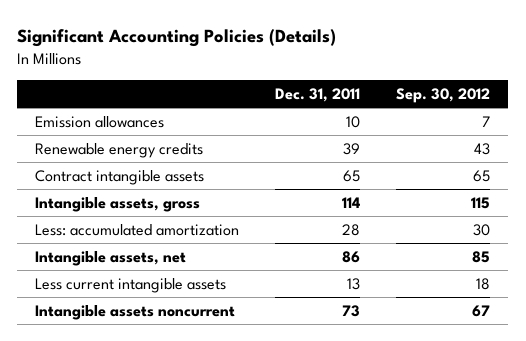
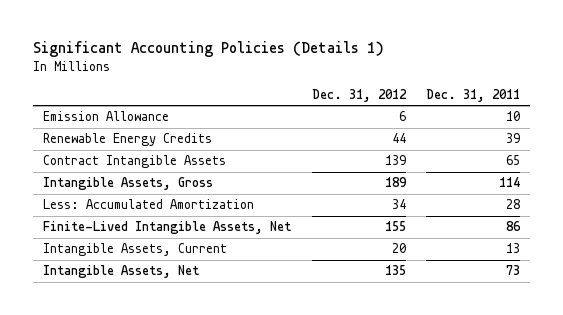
[17,29,337,48] Significant Accounting Policies (Details) -> [33,41,385,58] Significant Accounting Policies (Details 1)
[396,88,491,104] Sep. 30, 2012 -> none
none -> [311,88,407,102] Dec. 31, 2012
[35,115,165,128] Emission allowances -> [43,111,170,122] Emission Allowance
[35,142,204,158] Renewable energy credits -> [43,133,213,147] Renewable Energy Credits
[35,169,205,185] Contract intangible assets -> [43,155,227,169] Contract Intangible Assets
[35,196,201,212] Intangible assets, gross -> [43,177,214,191] Intangible Assets, Gross
[35,223,240,236] Less: accumulated amortization -> [43,199,255,210] Less: Accumulated Amortization
[35,250,187,266] Intangible assets, net -> [43,221,292,235] Finite-Lived Intangible Assets, Net
[35,277,227,293] Less current intangible assets -> [43,243,228,257] Intangible Assets, Current
[35,304,236,320] Intangible assets noncurrent -> [43,265,200,279] Intangible Assets, Net

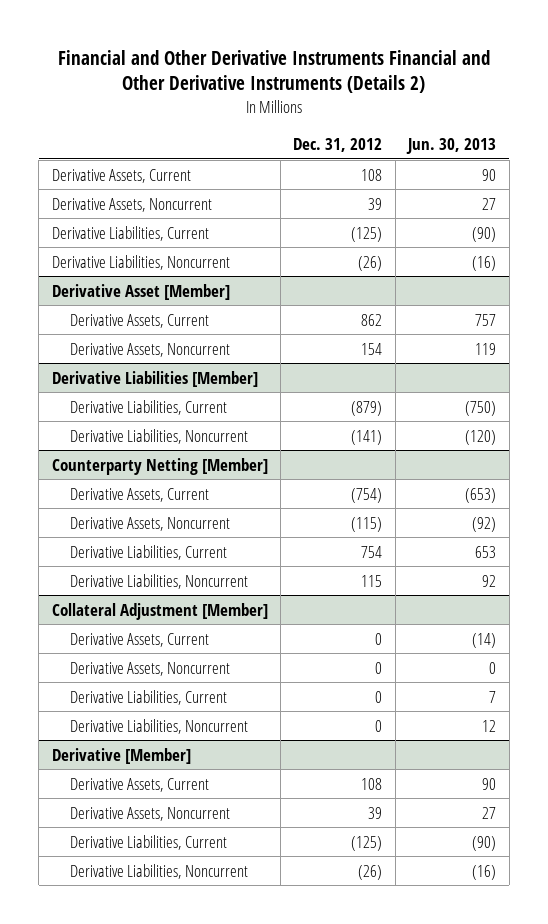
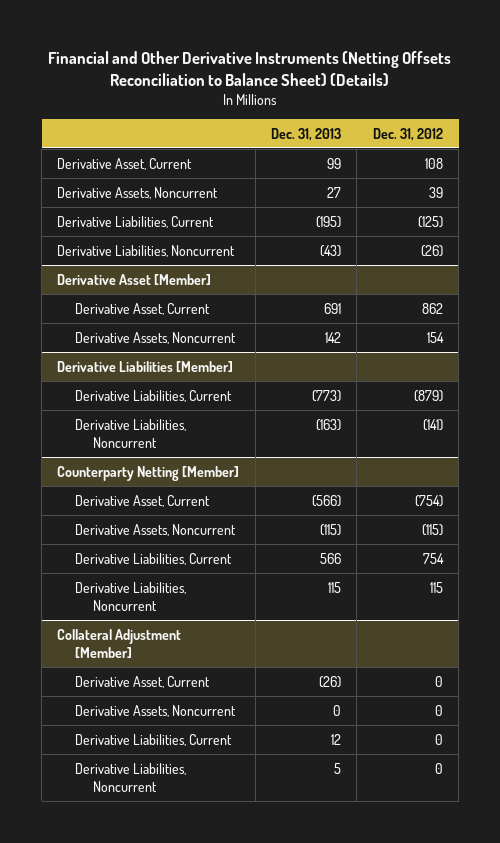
[57,49,490,94] Financial and Other Derivative Instruments Financial and Other Derivative Instruments (Details 2) -> [48,50,452,86] Financial and Other Derivative Instruments (Netting Offsets Reconciliation to Balance Sheet) (Details)
[406,138,497,155] Jun. 30, 2013 -> none
none -> [271,127,342,141] Dec. 31, 2013
[51,168,191,183] Derivative Assets, Current -> [57,157,193,170] Derivative Asset, Current
[70,313,210,328] Derivative Assets, Current -> [75,302,211,315] Derivative Asset, Current
[70,487,210,502] Derivative Assets, Current -> [75,494,211,507] Derivative Asset, Current
[70,632,210,647] Derivative Assets, Current -> [75,675,211,688] Derivative Asset, Current
[51,747,191,764] Derivative [Member] -> none
[70,777,210,792] Derivative Assets, Current -> none
[70,806,231,821] Derivative Assets, Noncurrent -> none
[70,834,228,850] Derivative Liabilities, Current -> none
[70,863,249,879] Derivative Liabilities, Noncurrent -> none

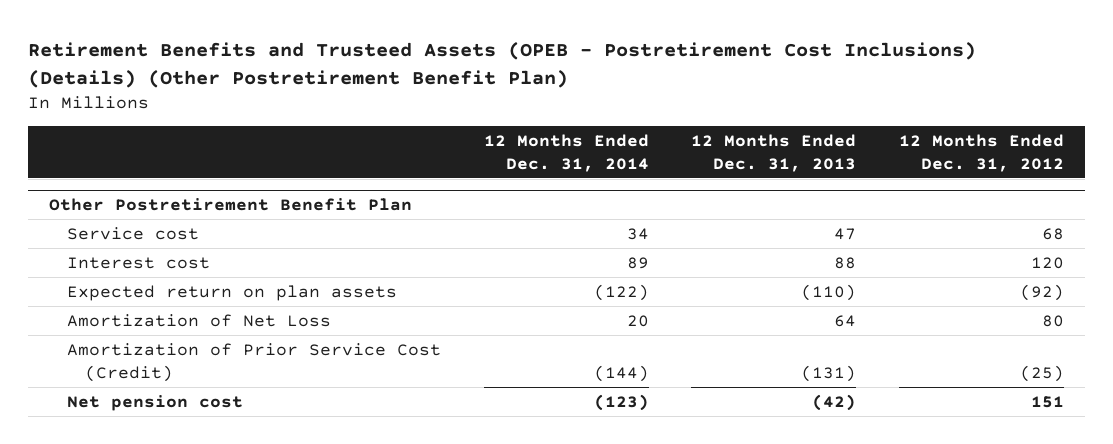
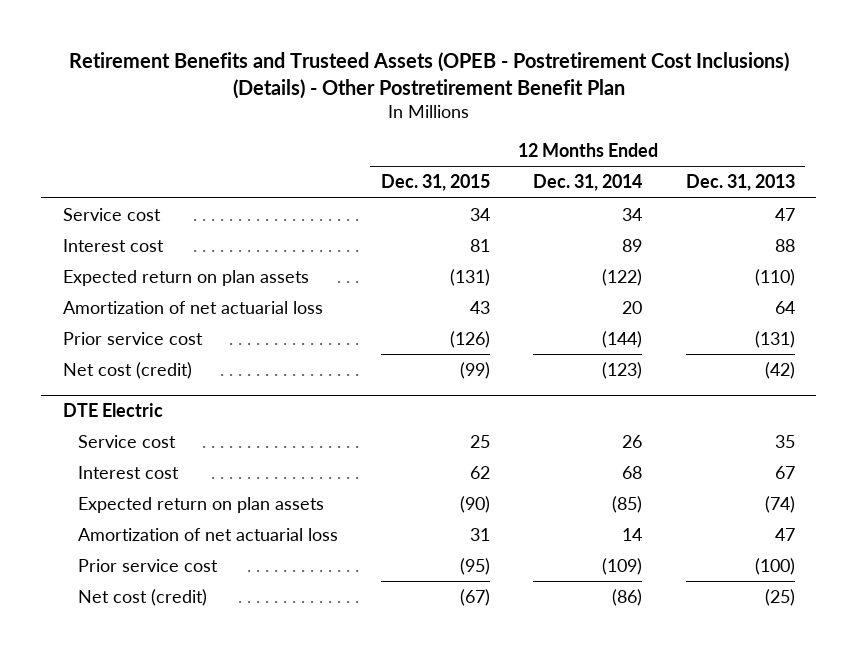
[27,41,976,88] Retirement Benefits and Trusteed Assets (OPEB - Postretirement Cost Inclusions) (Details) (Other Postretirement Benefit Plan) -> [68,51,789,99] Retirement Benefits and Trusteed Assets (OPEB - Postretirement Cost Inclusions) (Details) - Other Postretirement Benefit Plan
[898,133,1064,172] 12 Months Ended Dec. 31, 2012 -> none
none -> [381,174,491,192] Dec. 31, 2015
[49,198,413,212] Other Postretirement Benefit Plan -> none
[67,313,332,327] Amortization of Net Loss -> [62,300,323,314] Amortization of net actuarial loss
[67,342,442,382] Amortization of Prior Service Cost (Credit) -> [62,331,203,345] Prior service cost
[67,394,244,411] Net pension cost -> [62,361,192,379] Net cost (credit)
none -> [62,403,163,418] DTE Electric
none -> [77,434,176,448] Service cost
none -> [77,465,179,479] Interest cost
none -> [77,496,324,513] Expected return on plan assets
none -> [77,527,338,541] Amortization of net actuarial loss
none -> [77,558,218,572] Prior service cost
none -> [77,588,207,606] Net cost (credit)

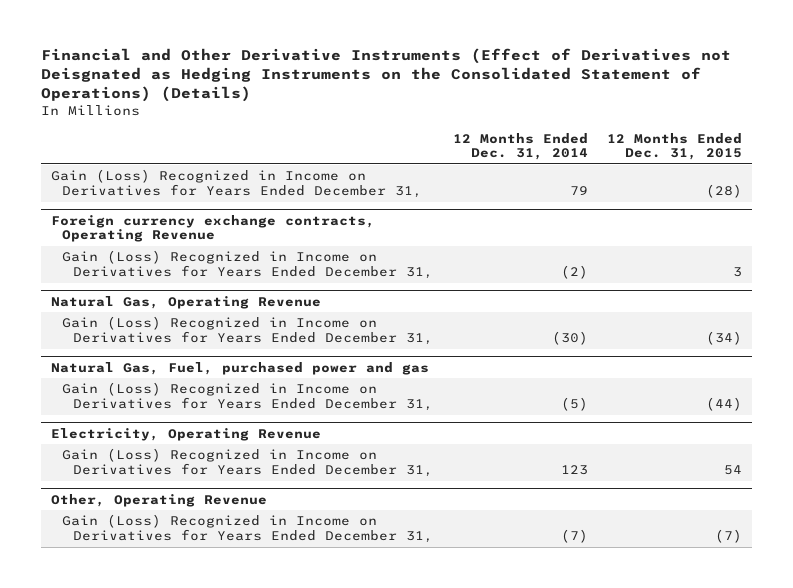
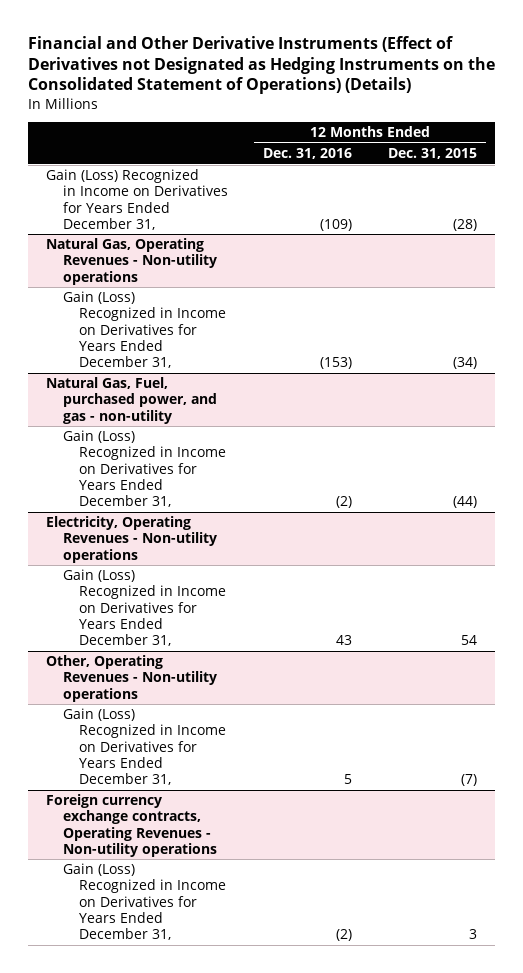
[41,48,732,103] Financial and Other Derivative Instruments (Effect of Derivatives not Deisgnated as Hedging Instruments on the Consolidated Statement of Operations) (Details) -> [28,35,496,95] Financial and Other Derivative Instruments (Effect of Derivatives not Designated as Hedging Instruments on the Consolidated Statement of Operations) (Details)
[452,132,588,161] 12 Months Ended Dec. 31, 2014 -> none
none -> [263,148,353,160] Dec. 31, 2016
[50,214,375,243] Foreign currency exchange contracts, Operating Revenue -> none
[62,250,434,279] Gain (Loss) Recognized in Income on Derivatives for Years Ended December 31, -> none
[50,295,321,309] Natural Gas, Operating Revenue -> none
none -> [45,238,217,285] Natural Gas, Operating Revenues - Non-utility operations
[50,361,429,375] Natural Gas, Fuel, purchased power and gas -> [45,377,217,424] Natural Gas, Fuel, purchased power, and gas - non-utility
[50,427,321,441] Electricity, Operating Revenue -> none
none -> [45,516,217,563] Electricity, Operating Revenues - Non-utility operations
[50,493,267,507] Other, Operating Revenue -> none
none -> [45,655,217,702] Other, Operating Revenues - Non-utility operations
none -> [45,794,217,857] Foreign currency exchange contracts, Operating Revenues - Non-utility operations
none -> [62,863,227,940] Gain (Loss) Recognized in Income on Derivatives for Years Ended December 31,

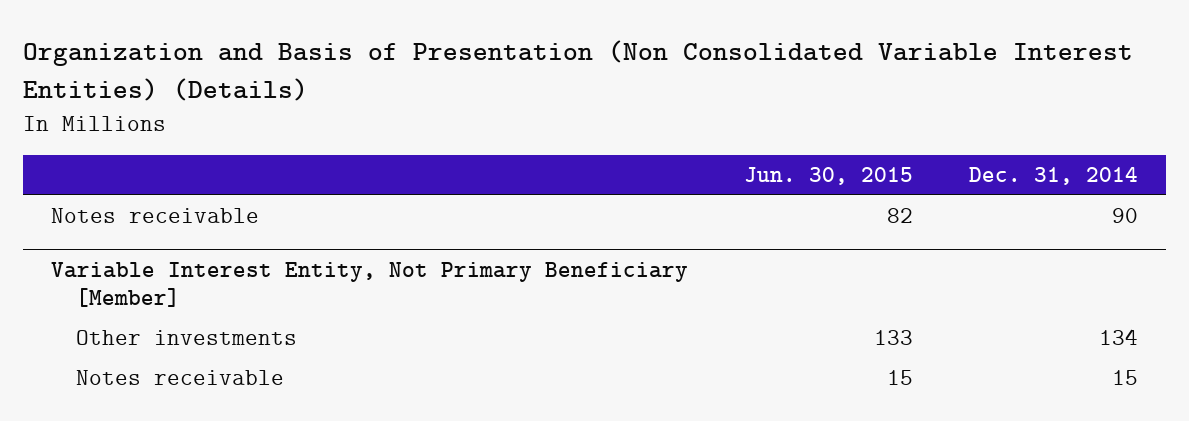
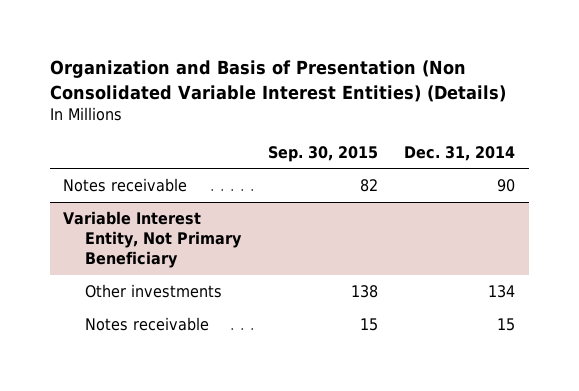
[744,167,914,186] Jun. 30, 2015 -> none
none -> [267,145,378,162] Sep. 30, 2015
[50,262,688,308] Variable Interest Entity, Not Primary Beneficiary [Member] -> [63,211,243,269] Variable Interest Entity, Not Primary Beneficiary

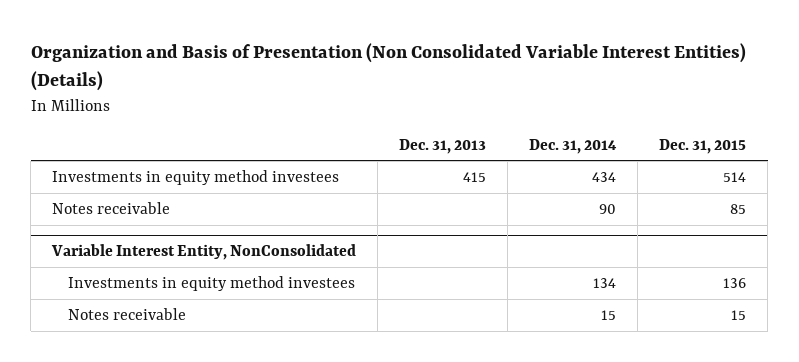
[267,145,378,162] Sep. 30, 2015 -> none
none -> [399,138,487,154] Dec. 31, 2013
none -> [659,138,747,154] Dec. 31, 2015
none -> [52,169,340,185] Investments in equity method investees
[63,211,243,269] Variable Interest Entity, Not Primary Beneficiary -> [51,244,357,261] Variable Interest Entity, NonConsolidated
[85,284,223,299] Other investments -> [67,275,355,291] Investments in equity method investees

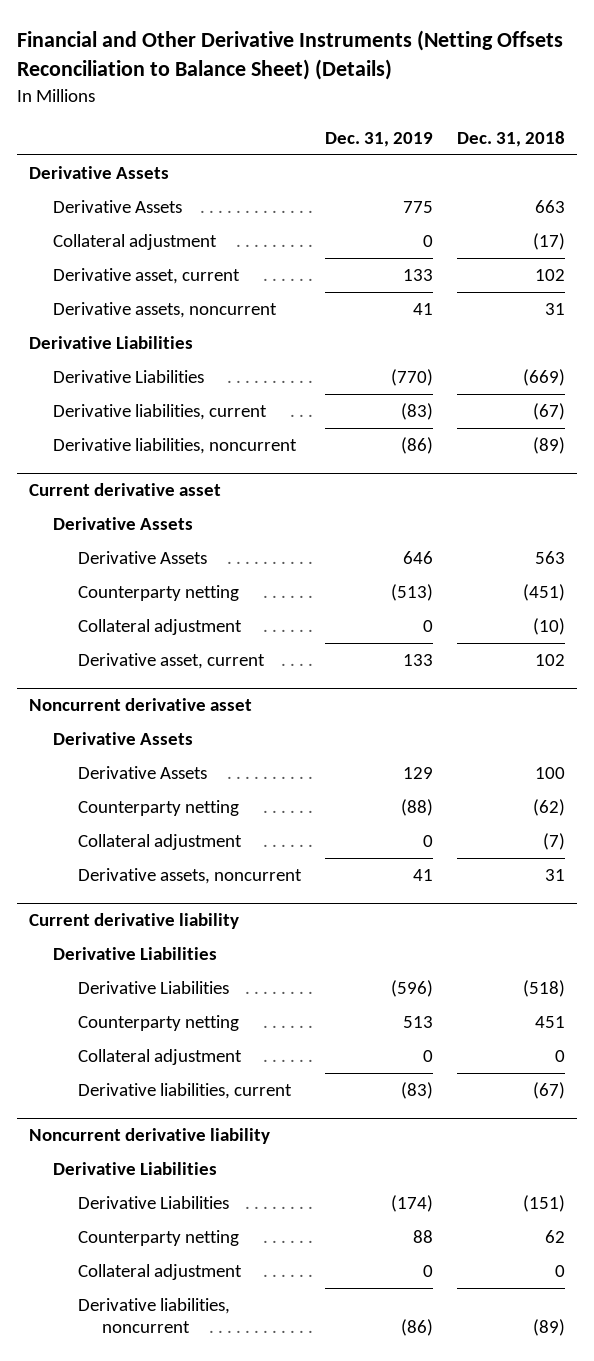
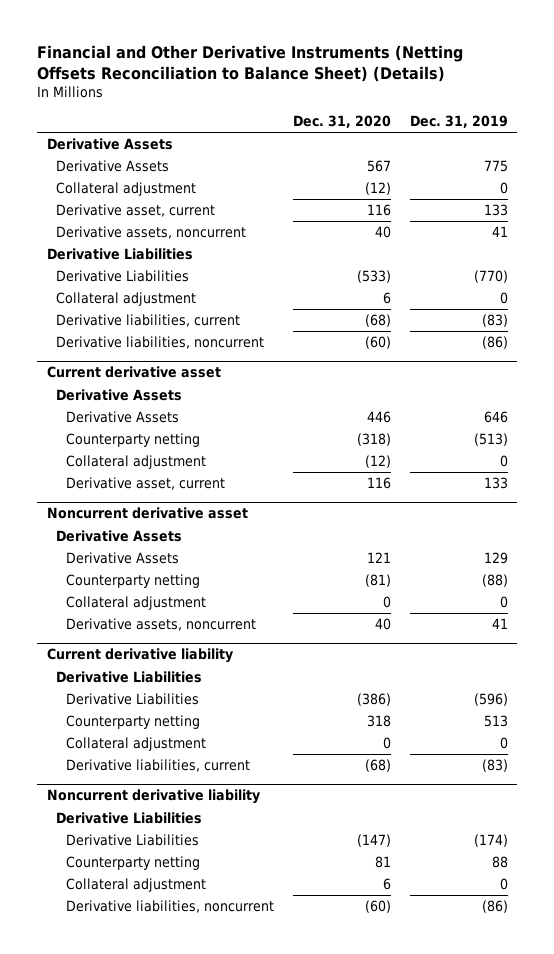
[457,131,566,148] Dec. 31, 2018 -> none
none -> [292,115,391,129] Dec. 31, 2020
none -> [56,291,197,306] Collateral adjustment

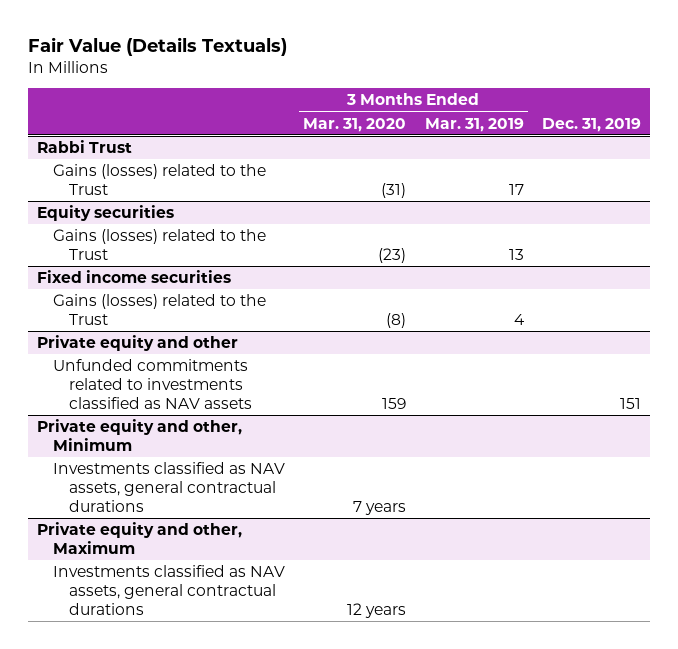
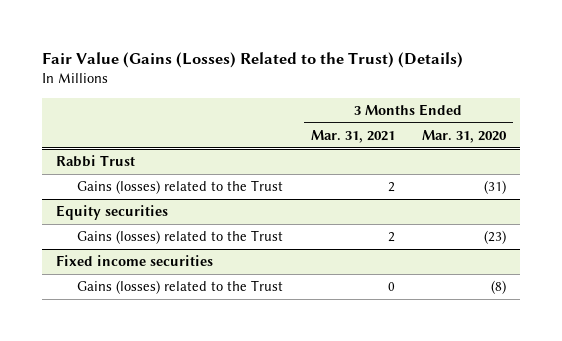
[27,36,287,56] Fair Value (Details Textuals) -> [41,52,463,69] Fair Value (Gains (Losses) Related to the Trust) (Details)
[424,117,524,132] Mar. 31, 2019 -> none
[541,117,641,132] Dec. 31, 2019 -> none
none -> [310,129,395,143] Mar. 31, 2021
[36,335,238,352] Private equity and other -> none
[52,359,252,409] Unfunded commitments related to investments classified as NAV assets -> none
[36,419,242,451] Private equity and other, Minimum -> none
[52,462,285,512] Investments classified as NAV assets, general contractual durations -> none
[36,522,242,554] Private equity and other, Maximum -> none
[52,565,285,615] Investments classified as NAV assets, general contractual durations -> none

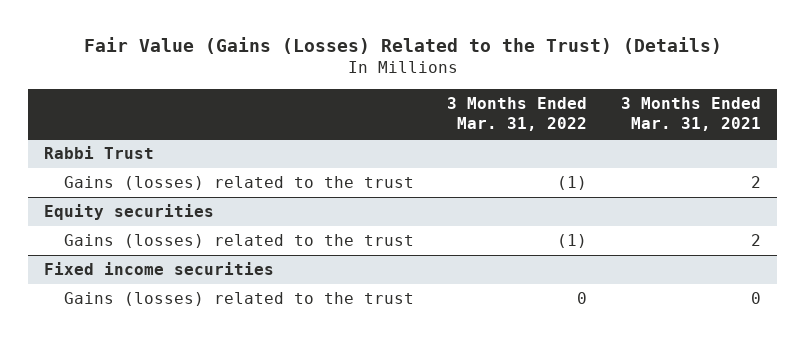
[422,129,508,143] Mar. 31, 2020 -> none
none -> [447,97,588,132] 3 Months Ended Mar. 31, 2022
[77,180,284,195] Gains (losses) related to the Trust -> [63,176,414,191] Gains (losses) related to the trust
[77,230,284,245] Gains (losses) related to the Trust -> [63,234,414,249] Gains (losses) related to the trust
[77,280,284,295] Gains (losses) related to the Trust -> [63,292,414,307] Gains (losses) related to the trust

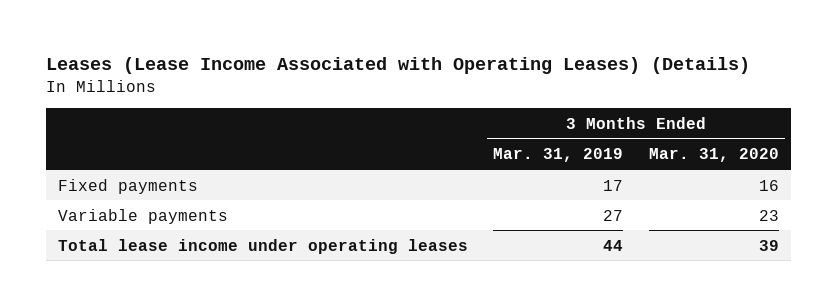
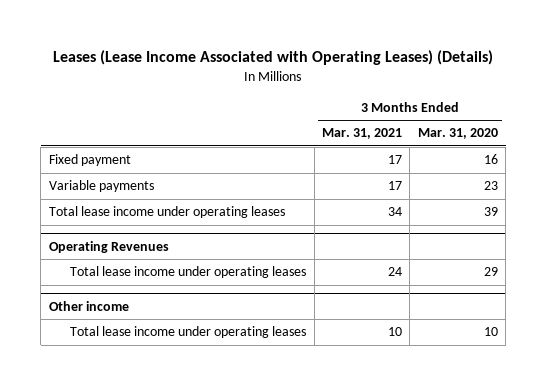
[493,148,624,163] Mar. 31, 2019 -> none
none -> [322,128,403,140] Mar. 31, 2021
[58,178,199,194] Fixed payments -> [48,154,131,167] Fixed payment
none -> [48,240,169,253] Operating Revenues
none -> [70,266,307,279] Total lease income under operating leases
none -> [48,300,129,311] Other income
none -> [70,326,307,339] Total lease income under operating leases

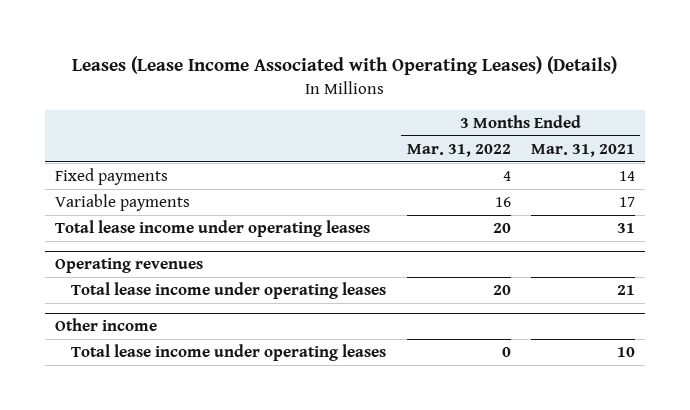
[417,128,498,140] Mar. 31, 2020 -> none
none -> [406,143,511,157] Mar. 31, 2022
[48,154,131,167] Fixed payment -> [55,167,169,185] Fixed payments
[388,155,403,165] 17 -> [619,170,636,181] 14
[388,207,403,217] 34 -> [617,222,636,233] 31
[48,240,169,253] Operating Revenues -> [55,258,204,274] Operating revenues
[388,267,403,277] 24 -> [617,284,636,295] 21

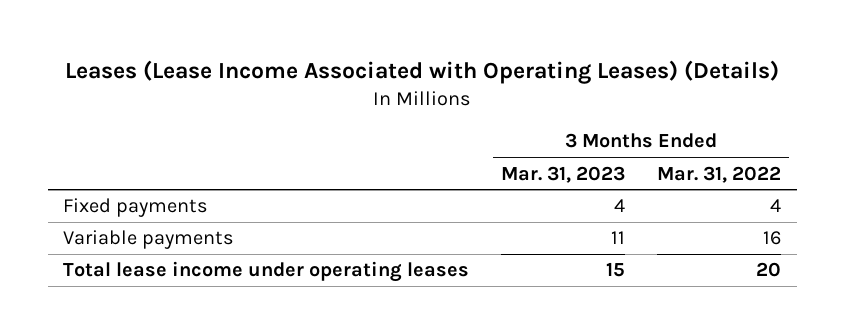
[531,143,636,157] Mar. 31, 2021 -> none
none -> [501,165,626,183] Mar. 31, 2023
[55,258,204,274] Operating revenues -> none
[71,281,387,299] Total lease income under operating leases -> none
[55,318,158,332] Other income -> none
[71,343,387,361] Total lease income under operating leases -> none

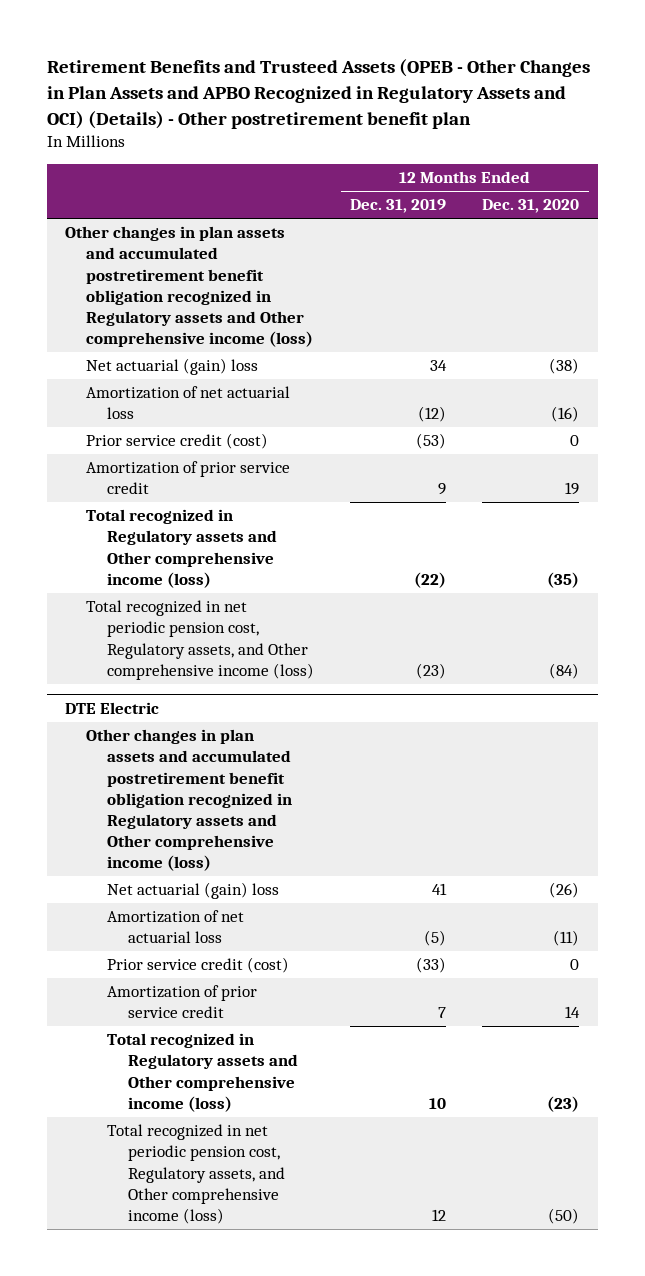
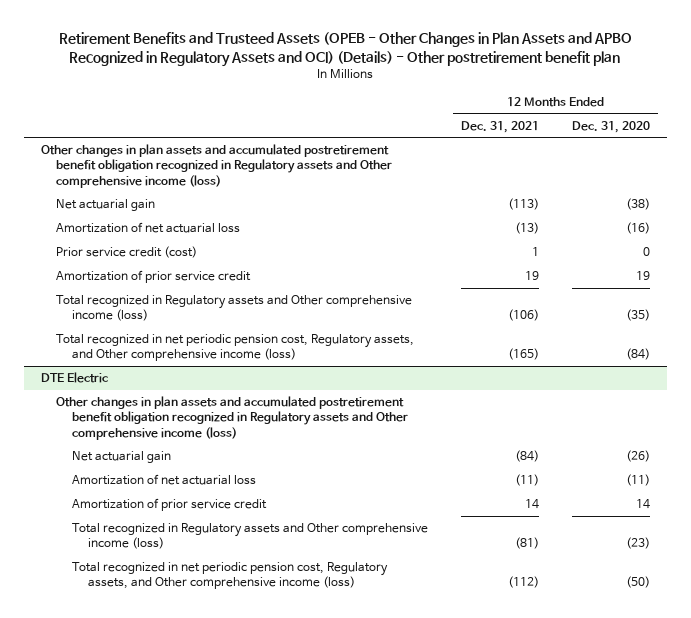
[350,199,447,214] Dec. 31, 2019 -> none
none -> [461,120,540,133] Dec. 31, 2021
[85,358,258,376] Net actuarial (gain) loss -> [56,199,156,212] Net actuarial gain
[106,882,279,900] Net actuarial (gain) loss -> [72,451,172,464] Net actuarial gain
[106,957,289,974] Prior service credit (cost) -> none

